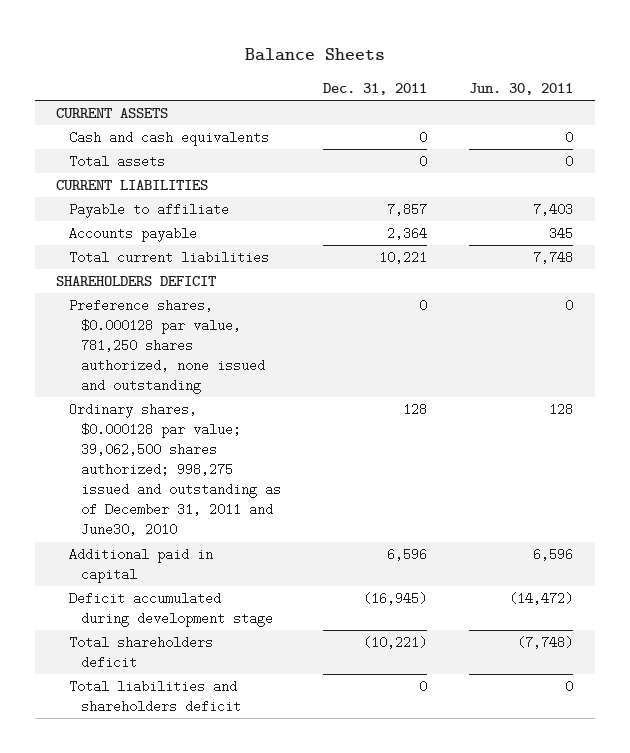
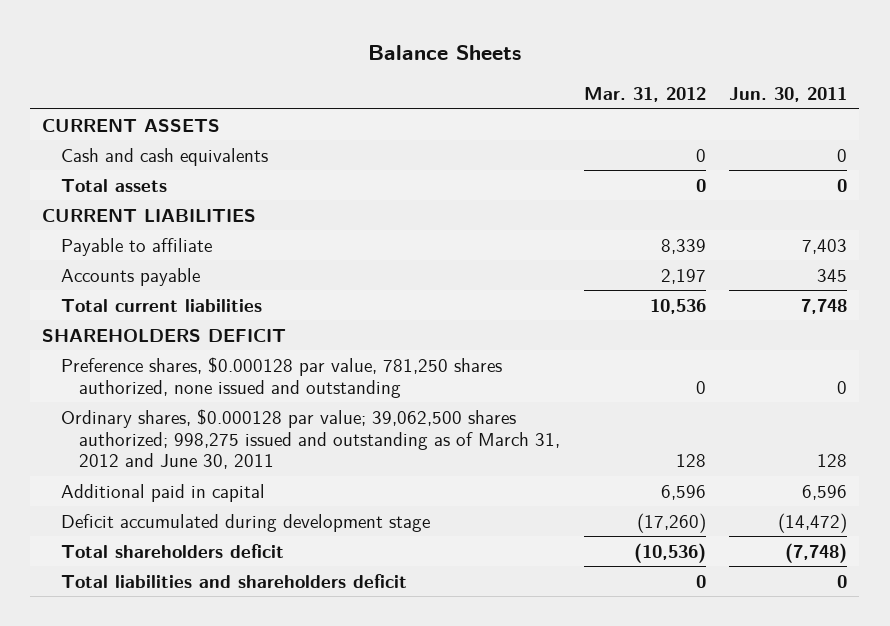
[323,83,428,96] Dec. 31, 2011 -> none
none -> [583,87,706,103] Mar. 31, 2012
[68,403,282,537] Ordinary shares, $0.000128 par value; 39,062,500 shares authorized; 998,275 issued and outstanding as of December 31, 2011 and June30, 2010 -> [60,408,560,470] Ordinary shares, $0.000128 par value; 39,062,500 shares authorized; 998,275 issued and outstanding as of March 31, 2012 and June 30, 2011

